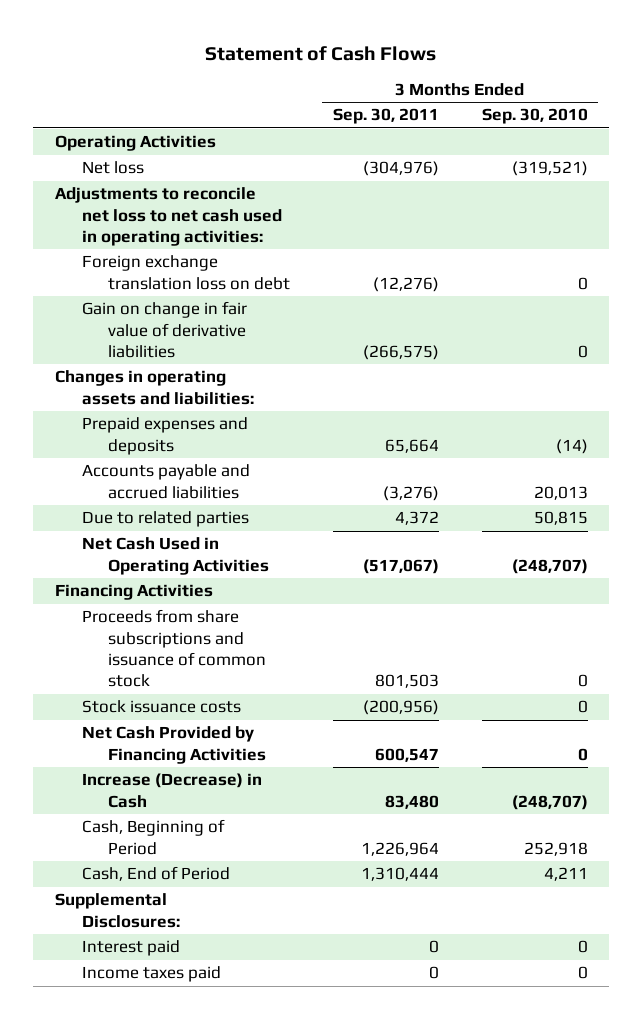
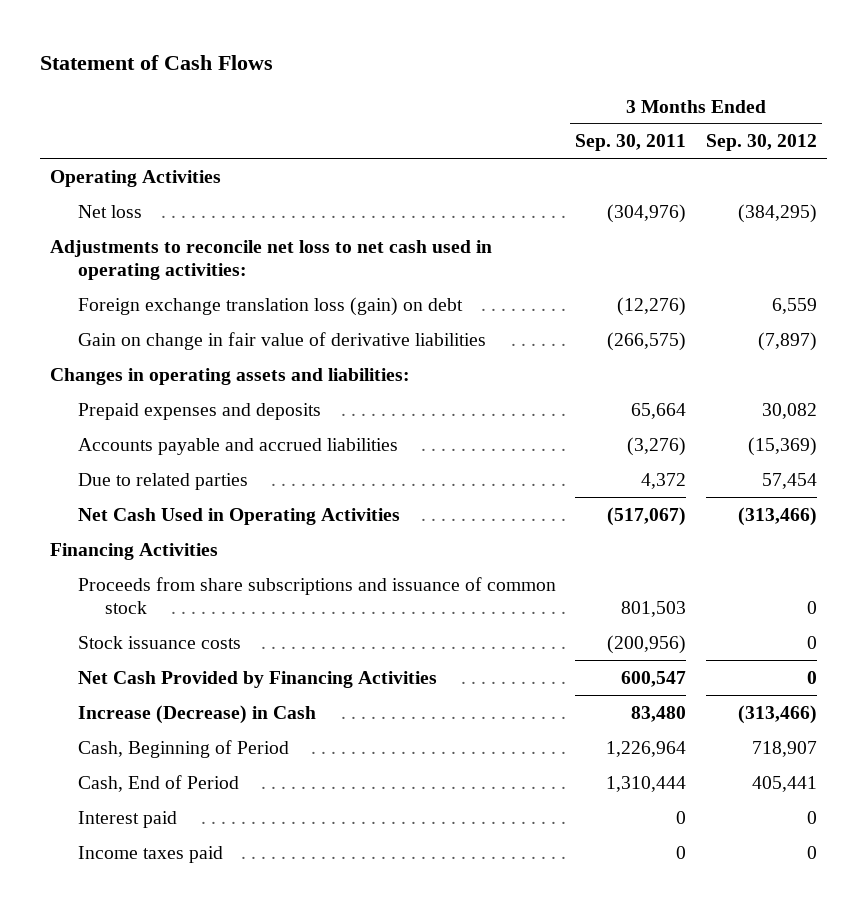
[481,108,588,125] Sep. 30, 2010 -> none
none -> [706,134,818,152] Sep. 30, 2012
[81,255,291,290] Foreign exchange translation loss on debt -> [77,296,463,316] Foreign exchange translation loss (gain) on debt
[54,893,180,928] Supplemental Disclosures: -> none

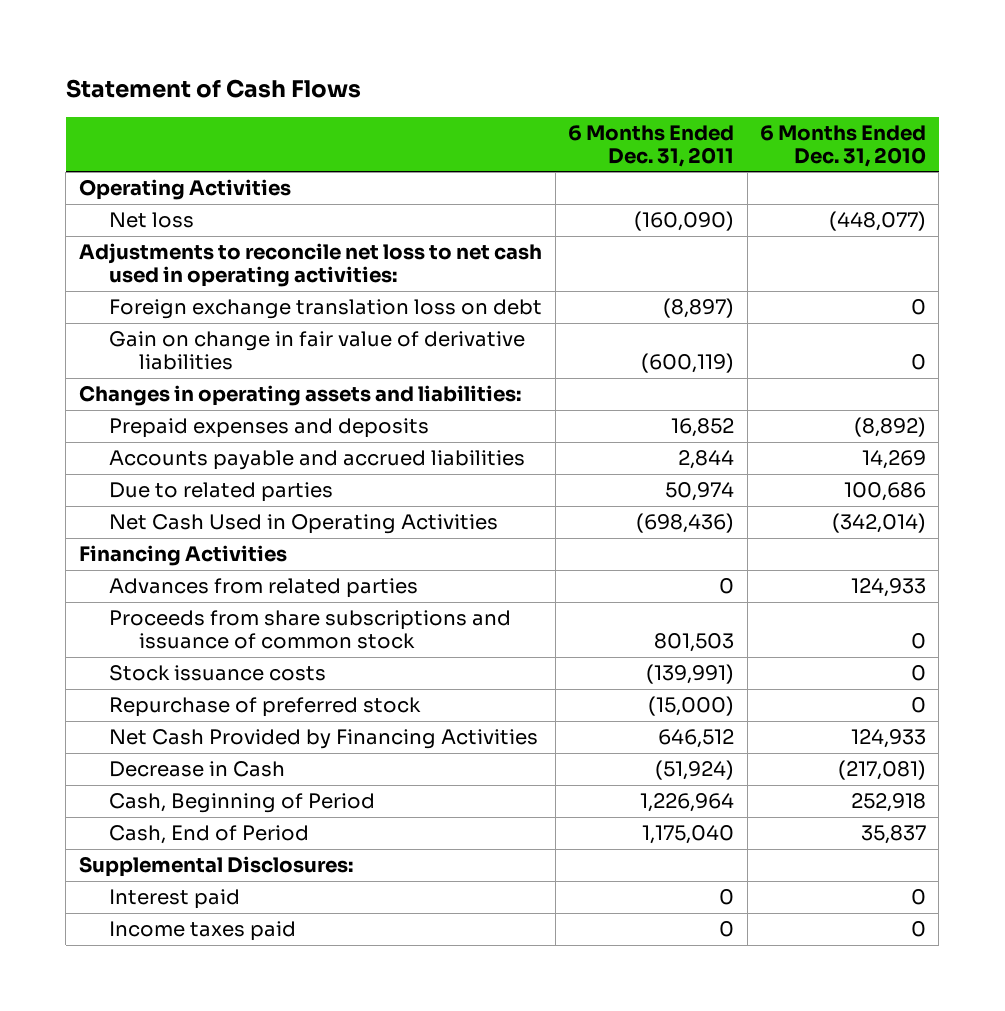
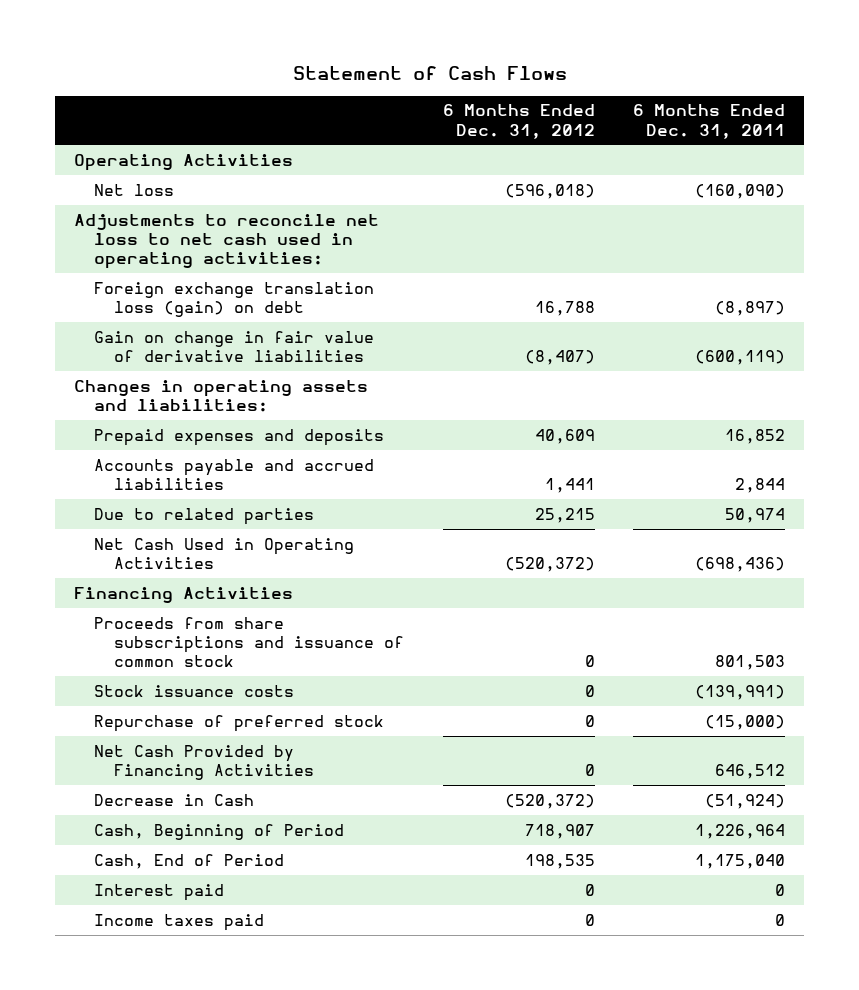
[759,124,926,167] 6 Months Ended Dec. 31, 2010 -> none
none -> [442,104,595,139] 6 Months Ended Dec. 31, 2012
[109,299,543,320] Foreign exchange translation loss on debt -> [94,281,375,318] Foreign exchange translation loss (gain) on debt
[109,578,419,599] Advances from related parties -> none
[78,856,353,878] Supplemental Disclosures: -> none

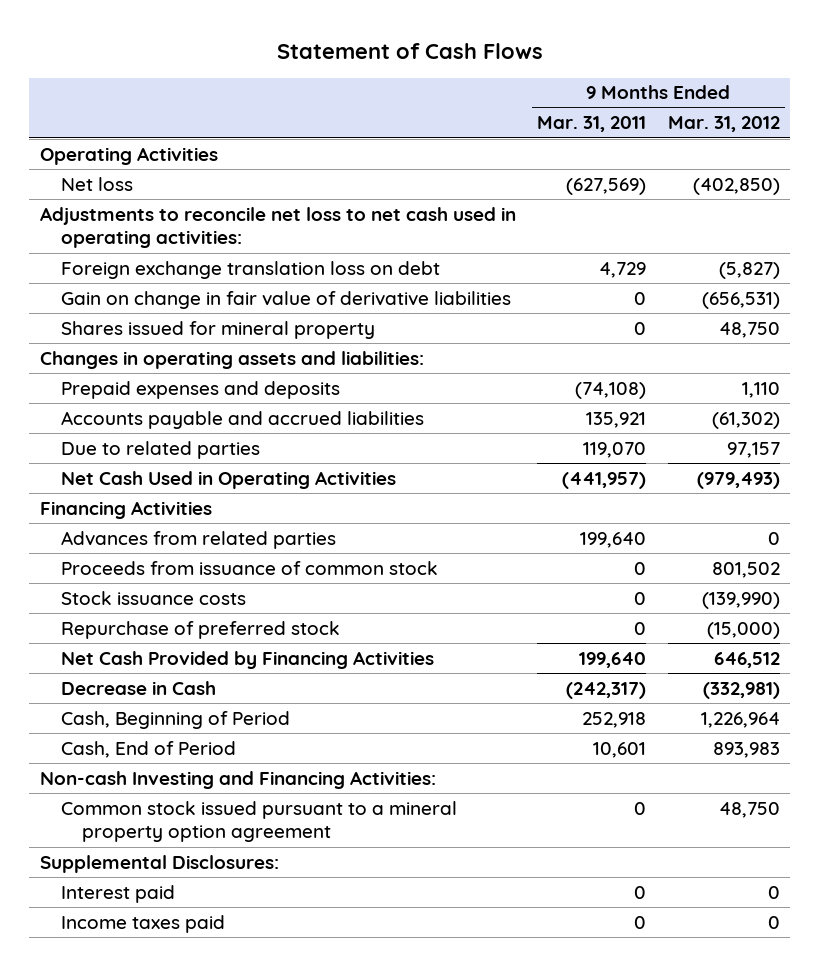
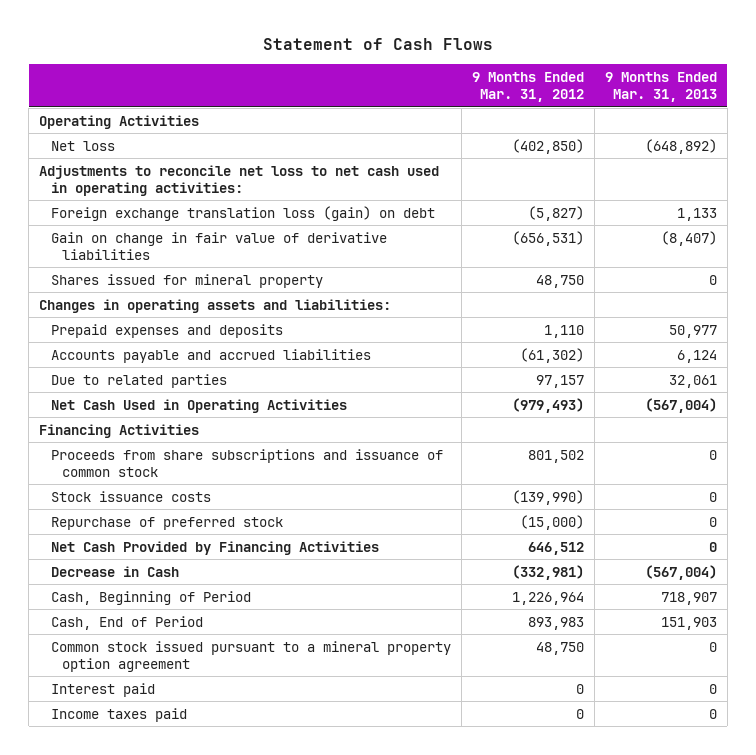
[537,116,647,133] Mar. 31, 2011 -> none
none -> [604,71,717,103] 9 Months Ended Mar. 31, 2013
[60,260,440,279] Foreign exchange translation loss on debt -> [50,205,435,221] Foreign exchange translation loss (gain) on debt
[60,530,336,549] Advances from related parties -> none
[60,560,438,575] Proceeds from issuance of common stock -> [50,448,443,477] Proceeds from share subscriptions and issuance of common stock
[39,770,436,789] Non-cash Investing and Financing Activities: -> none
[39,854,279,873] Supplemental Disclosures: -> none

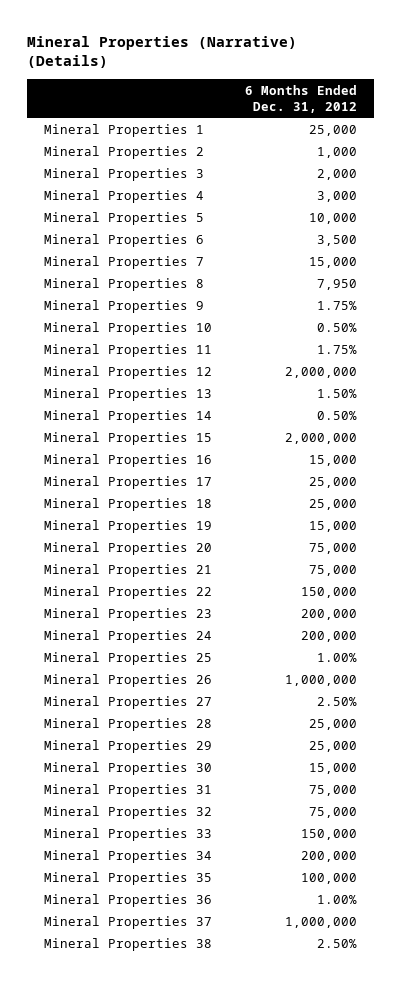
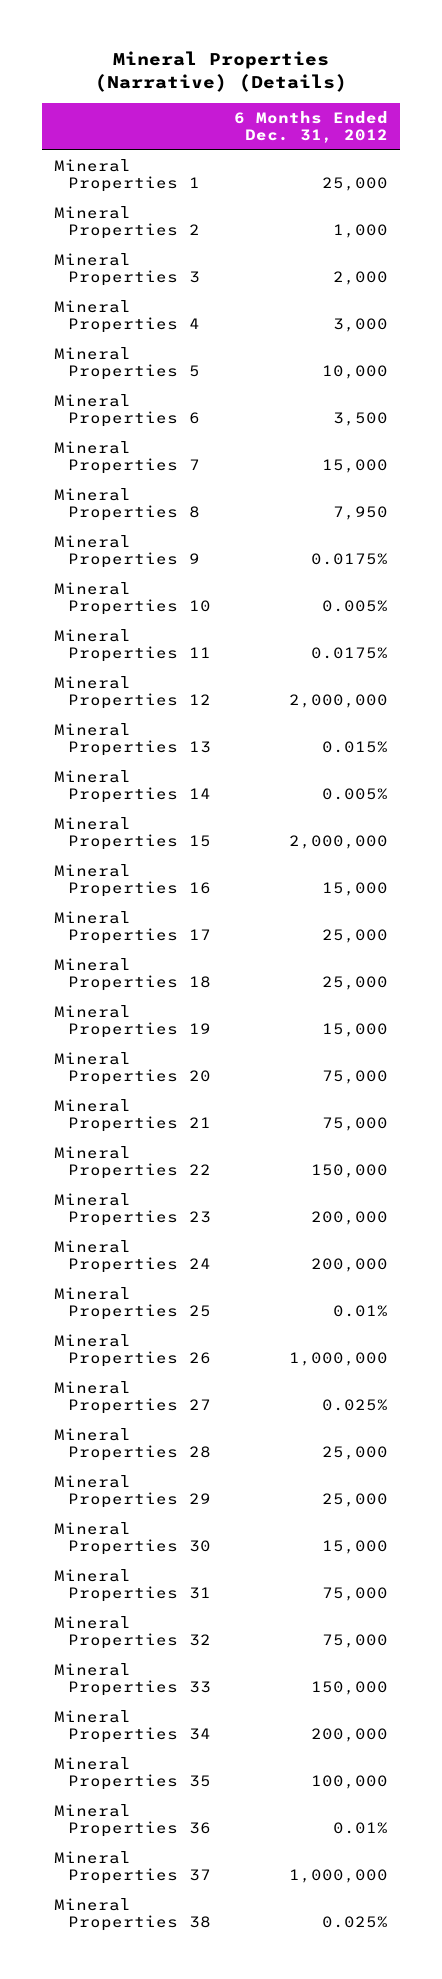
[317,300,358,310] 1.75% -> [311,553,389,566] 0.0175%
[317,322,358,332] 0.50% -> [322,600,389,613] 0.005%
[317,344,358,354] 1.75% -> [311,647,389,660] 0.0175%
[317,388,358,398] 1.50% -> [322,741,389,754] 0.015%
[317,410,358,420] 0.50% -> [322,788,389,801] 0.005%
[317,652,358,662] 1.00% -> [333,1305,389,1318] 0.01%
[317,696,358,706] 2.50% -> [322,1399,389,1412] 0.025%
[317,894,358,904] 1.00% -> [333,1822,389,1835] 0.01%
[317,938,358,948] 2.50% -> [322,1916,389,1929] 0.025%

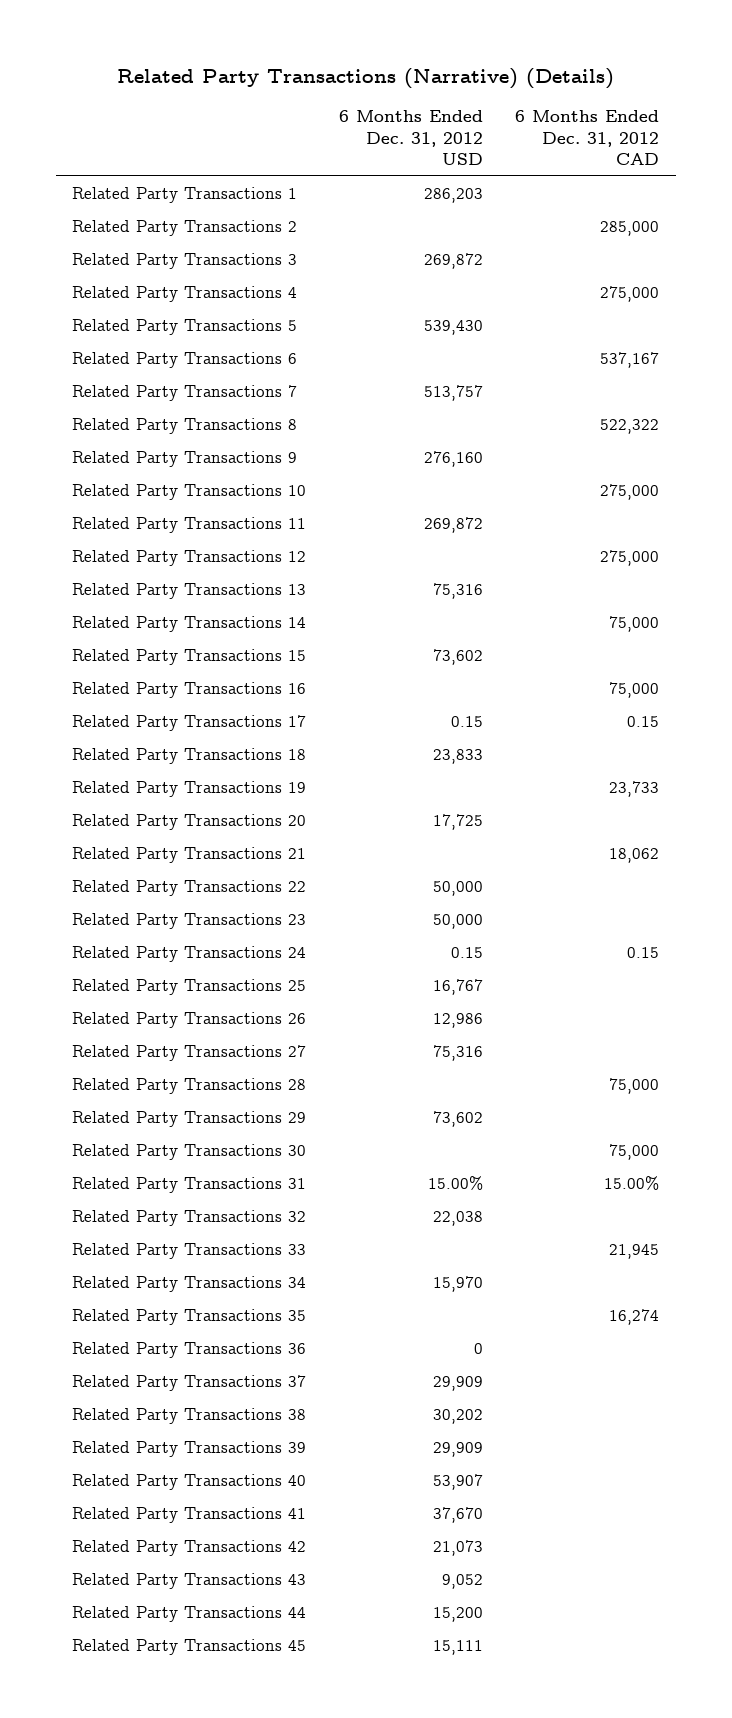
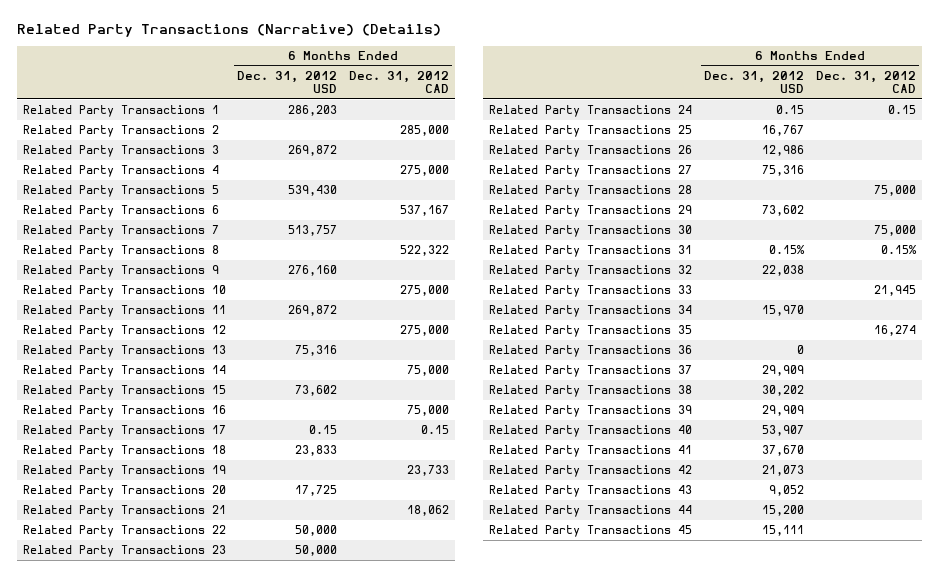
[427,1176,483,1191] 15.00% -> [768,245,805,255] 0.15%
[604,1176,660,1191] 15.00% -> [880,245,917,255] 0.15%

